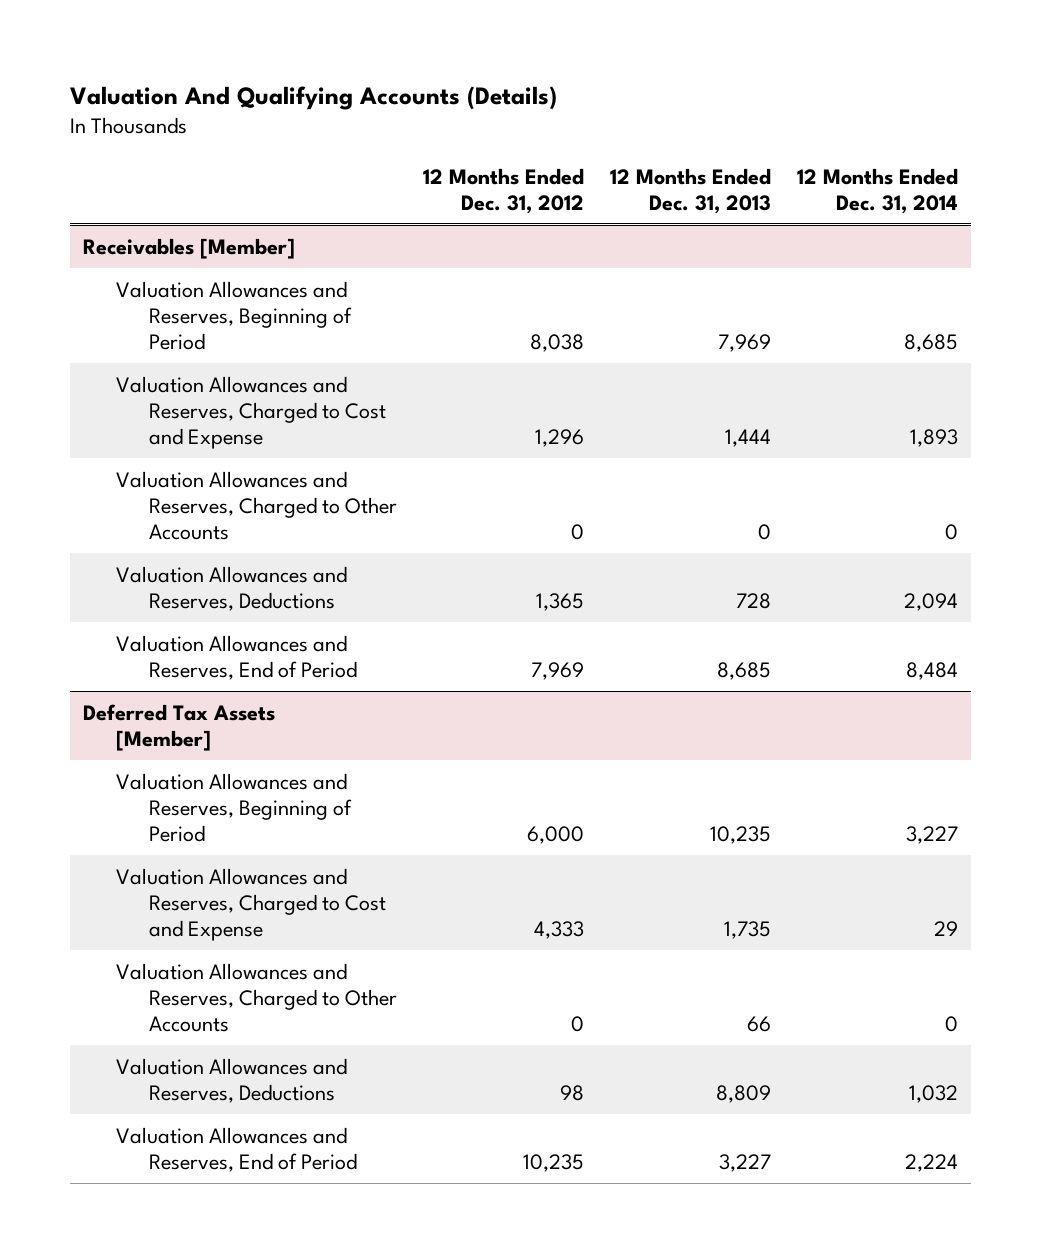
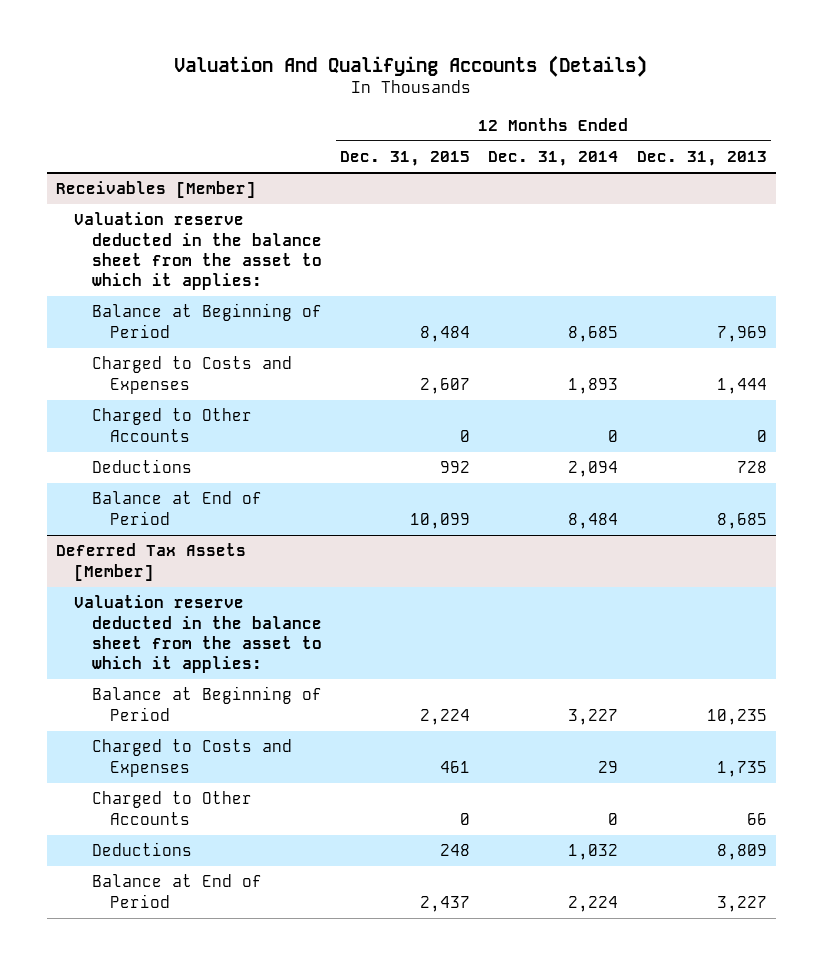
[423,167,585,214] 12 Months Ended Dec. 31, 2012 -> none
none -> [340,151,471,167] Dec. 31, 2015
none -> [73,212,322,291] Valuation reserve deducted in the balance sheet from the asset to which it applies:
[115,280,353,350] Valuation Allowances and Reserves, Beginning of Period -> [91,303,322,338] Balance at Beginning of Period
[115,375,387,449] Valuation Allowances and Reserves, Charged to Cost and Expense -> [91,356,292,394] Charged to Costs and Expenses
[115,470,398,540] Valuation Allowances and Reserves, Charged to Other Accounts -> [91,408,252,442] Charged to Other Accounts
[115,565,347,611] Valuation Allowances and Reserves, Deductions -> [91,459,192,474] Deductions
[115,634,358,680] Valuation Allowances and Reserves, End of Period -> [91,491,262,525] Balance at End of Period
none -> [73,595,322,674] Valuation reserve deducted in the balance sheet from the asset to which it applies:
[115,772,353,842] Valuation Allowances and Reserves, Beginning of Period -> [91,686,322,721] Balance at Beginning of Period
[115,867,387,941] Valuation Allowances and Reserves, Charged to Cost and Expense -> [91,739,292,777] Charged to Costs and Expenses
[115,962,398,1032] Valuation Allowances and Reserves, Charged to Other Accounts -> [91,791,252,825] Charged to Other Accounts
[115,1057,347,1103] Valuation Allowances and Reserves, Deductions -> [91,842,192,857] Deductions
[115,1126,358,1172] Valuation Allowances and Reserves, End of Period -> [91,874,262,908] Balance at End of Period

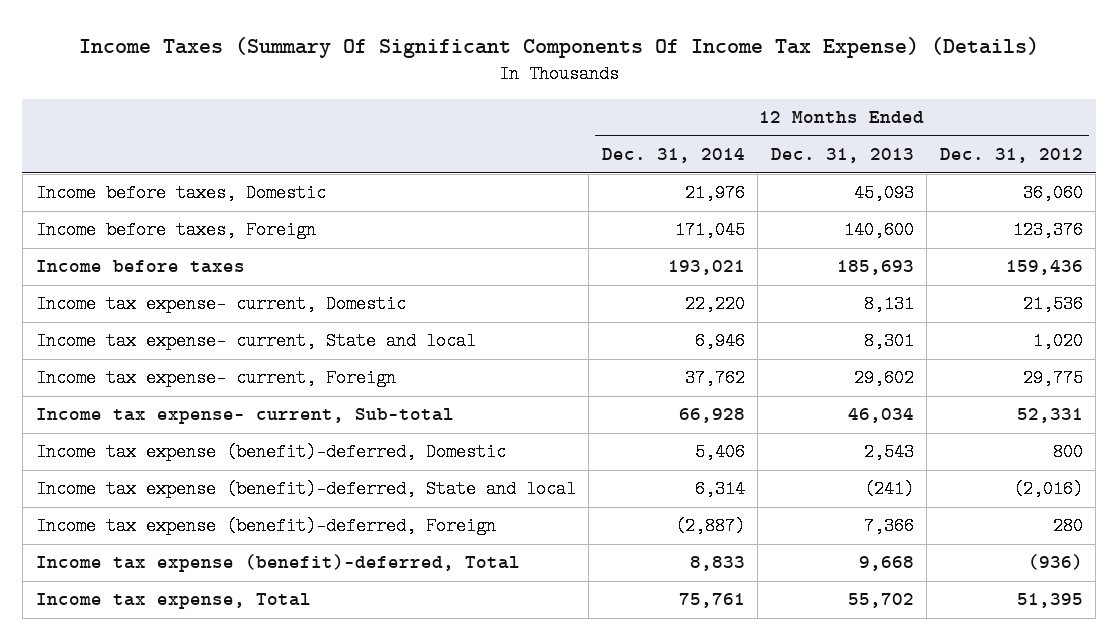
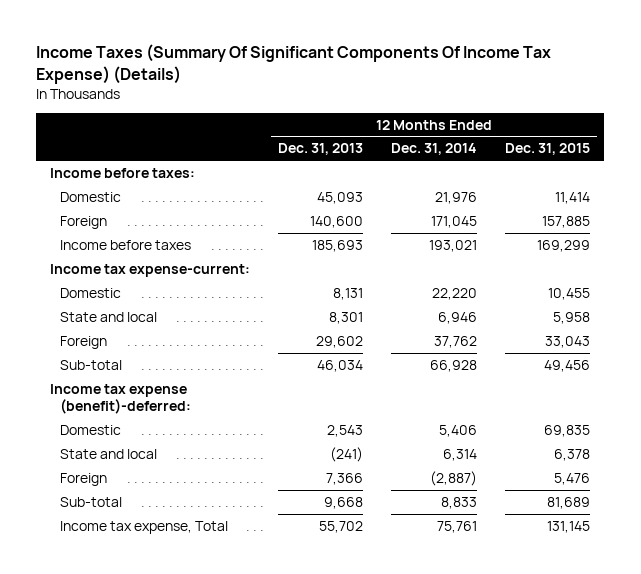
[939,148,1083,164] Dec. 31, 2012 -> none
none -> [505,143,591,156] Dec. 31, 2015
none -> [50,168,196,179] Income before taxes:
[35,184,326,203] Income before taxes, Domestic -> [60,192,122,203] Domestic
[35,221,316,240] Income before taxes, Foreign -> [60,216,108,230] Foreign
none -> [50,264,251,278] Income tax expense-current:
[35,295,406,314] Income tax expense- current, Domestic -> [60,288,122,299] Domestic
[35,332,476,351] Income tax expense- current, State and local -> [60,312,158,323] State and local
[35,369,396,388] Income tax expense- current, Foreign -> [60,336,108,350] Foreign
[35,408,454,425] Income tax expense- current, Sub-total -> [60,360,123,371] Sub-total
none -> [50,384,192,414] Income tax expense (benefit)-deferred:
[35,443,506,462] Income tax expense (benefit)-deferred, Domestic -> [60,425,122,436] Domestic
[35,480,576,499] Income tax expense (benefit)-deferred, State and local -> [60,449,158,460] State and local
[35,517,496,536] Income tax expense (benefit)-deferred, Foreign -> [60,473,108,487] Foreign
[35,554,520,573] Income tax expense (benefit)-deferred, Total -> [60,497,123,508] Sub-total

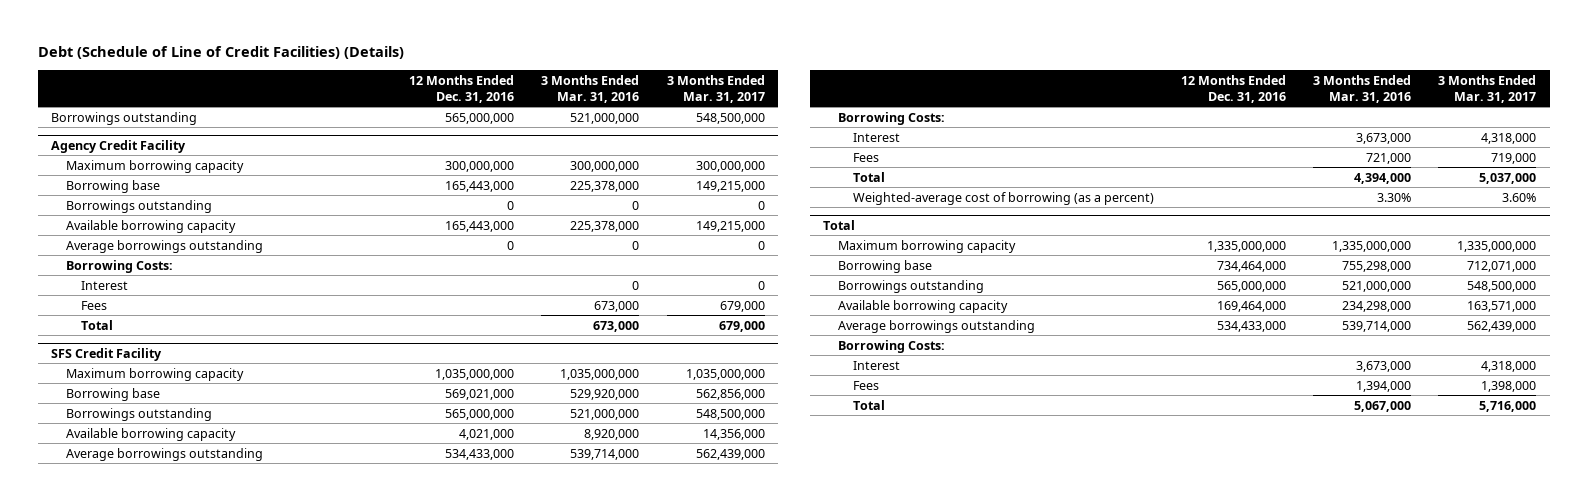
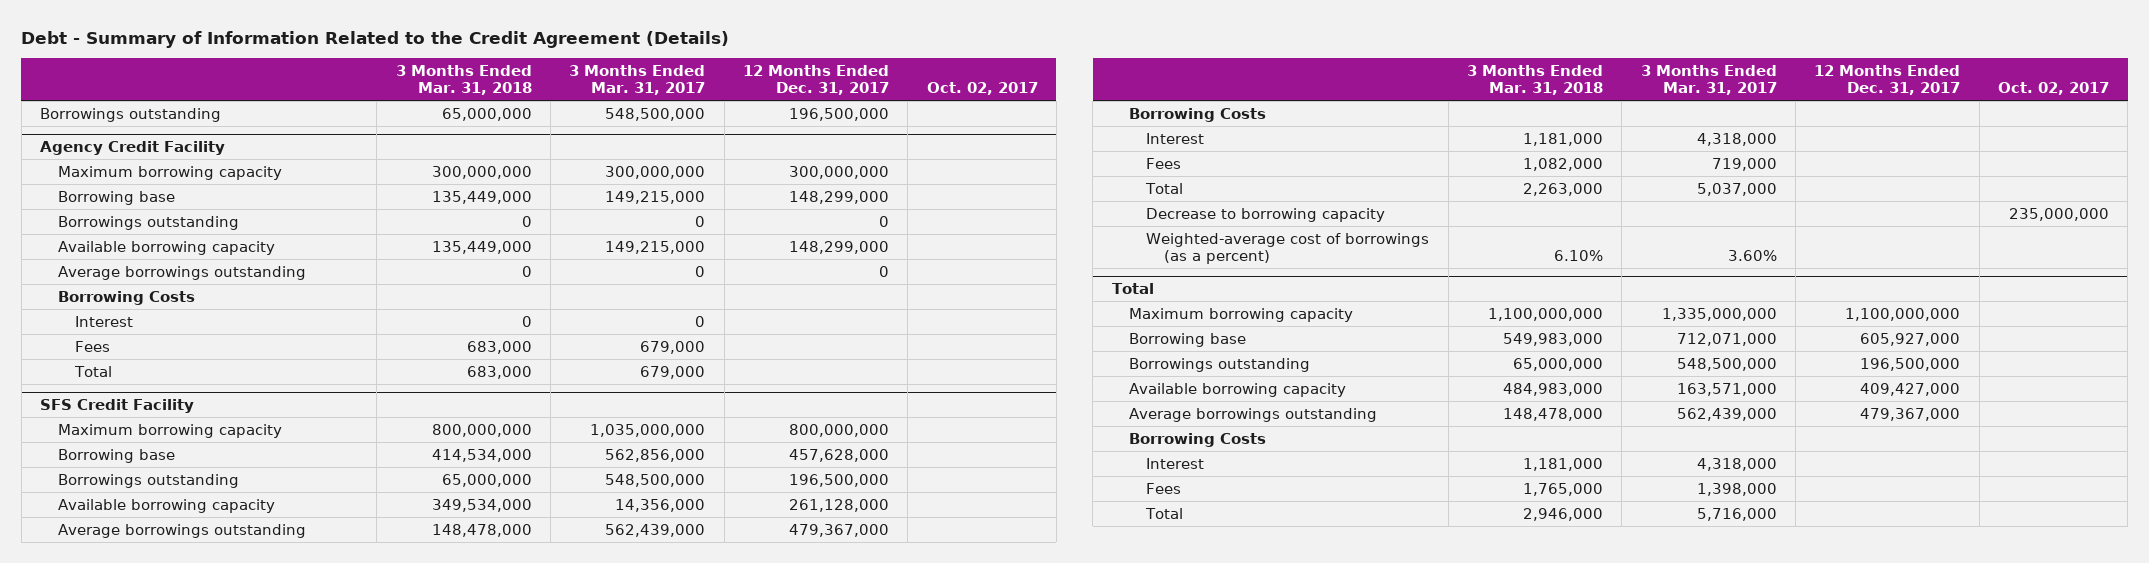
[37,46,404,60] Debt (Schedule of Line of Credit Facilities) (Details) -> [21,30,730,48] Debt - Summary of Information Related to the Credit Agreement (Details)
[409,74,515,103] 12 Months Ended Dec. 31, 2016 -> none
[541,74,640,103] 3 Months Ended Mar. 31, 2016 -> none
none -> [395,65,532,95] 3 Months Ended Mar. 31, 2018
none -> [742,65,889,95] 12 Months Ended Dec. 31, 2017
none -> [926,81,1038,95] Oct. 02, 2017
[66,259,174,273] Borrowing Costs: -> [57,290,195,305] Borrowing Costs
[838,111,946,125] Borrowing Costs: -> [1128,107,1266,122] Borrowing Costs
none -> [1146,207,1386,222] Decrease to borrowing capacity
[852,191,1154,205] Weighted-average cost of borrowing (as a percent) -> [1146,232,1430,264] Weighted-average cost of borrowings (as a percent)
[838,339,946,353] Borrowing Costs: -> [1128,432,1266,447] Borrowing Costs

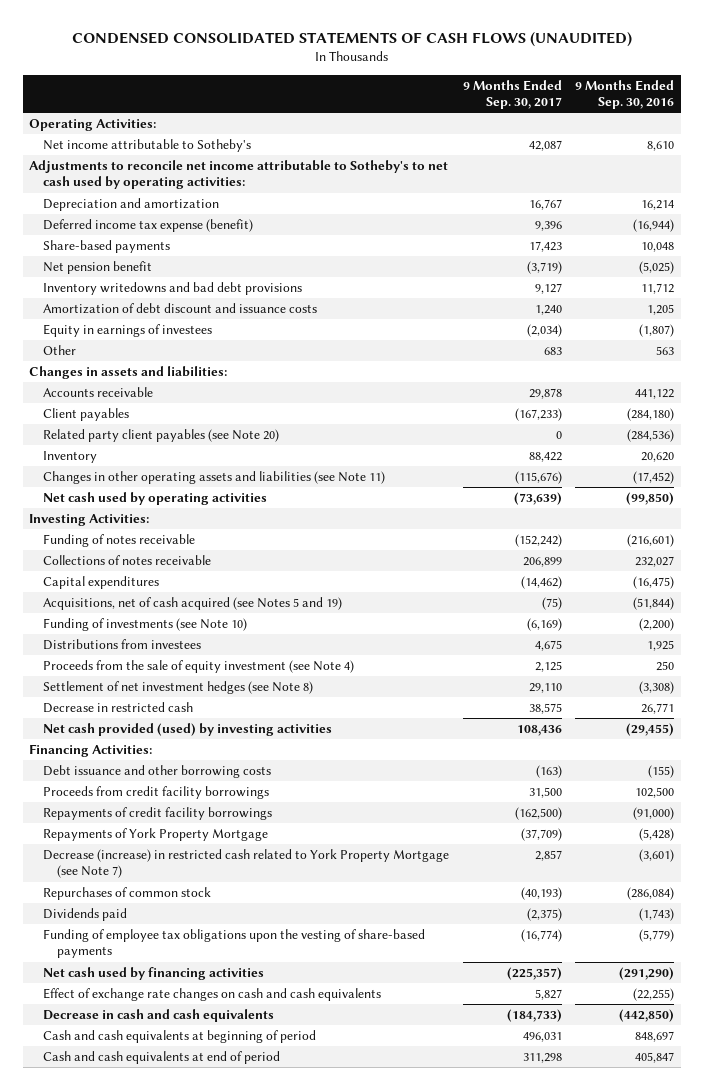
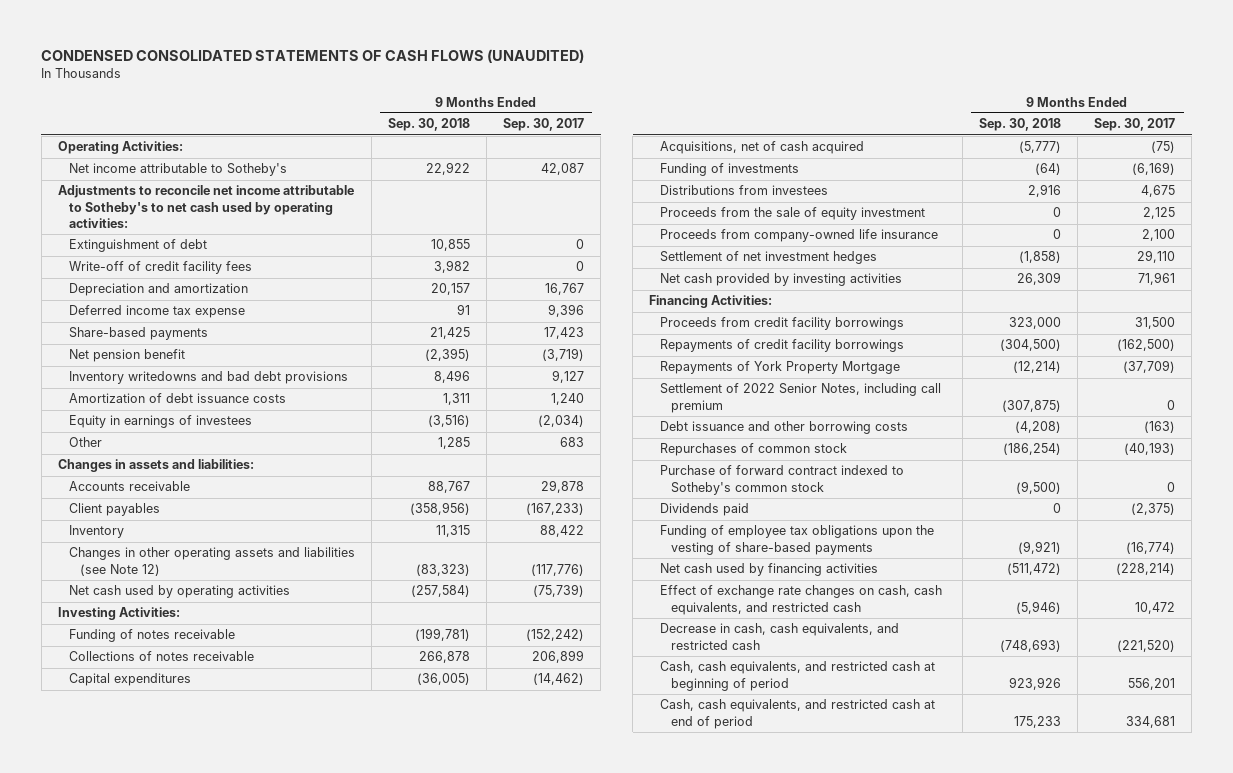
[574,79,674,110] 9 Months Ended Sep. 30, 2016 -> none
none -> [388,118,471,132] Sep. 30, 2018
none -> [68,239,207,253] Extinguishment of debt
none -> [68,261,252,275] Write-off of credit facility fees
[43,218,254,232] Deferred income tax expense (benefit) -> [68,305,245,319] Deferred income tax expense
[43,302,318,314] Amortization of debt discount and issuance costs -> [68,393,286,404] Amortization of debt issuance costs
[43,428,280,442] Related party client payables (see Note 20) -> none
[43,470,386,484] Changes in other operating assets and liabilities (see Note 11) -> [68,547,355,576] Changes in other operating assets and liabilities (see Note 12)
[514,470,562,484] (115,676) -> [531,563,585,576] (117,776)
[513,491,562,505] (73,639) -> [533,584,585,598] (75,739)
[43,596,343,610] Acquisitions, net of cash acquired (see Notes 5 and 19) -> [659,141,864,155] Acquisitions, net of cash acquired
[43,617,248,631] Funding of investments (see Note 10) -> [659,163,799,177] Funding of investments
[43,701,194,713] Decrease in restricted cash -> none
[43,659,355,673] Proceeds from the sale of equity investment (see Note 4) -> [659,207,925,221] Proceeds from the sale of equity investment
none -> [659,229,938,243] Proceeds from company-owned life insurance
[43,680,314,694] Settlement of net investment hedges (see Note 8) -> [659,251,877,265] Settlement of net investment hedges
[43,722,333,736] Net cash provided (used) by investing activities -> [659,273,902,287] Net cash provided by investing activities
[516,724,562,736] 108,436 -> [1138,272,1176,286] 71,961
[43,848,450,879] Decrease (increase) in restricted cash related to York Property Mortgage (see Note 7) -> none
none -> [659,383,941,413] Settlement of 2022 Senior Notes, including call premium
[43,764,272,778] Debt issuance and other borrowing costs -> [659,421,908,435] Debt issuance and other borrowing costs
none -> [659,465,904,495] Purchase of forward contract indexed to Sotheby's common stock
[506,966,562,980] (225,357) -> [1116,563,1176,576] (228,214)
[43,987,382,1001] Effect of exchange rate changes on cash and cash equivalents -> [659,585,942,615] Effect of exchange rate changes on cash, cash equivalents, and restricted cash
[534,988,562,1000] 5,827 -> [1135,601,1176,614] 10,472
[43,1008,275,1022] Decrease in cash and cash equivalents -> [659,623,899,650] Decrease in cash, cash equivalents, and restricted cash
[506,1008,562,1022] (184,733) -> [1117,639,1176,652] (221,520)
[43,1029,317,1043] Cash and cash equivalents at beginning of period -> [659,661,935,691] Cash, cash equivalents, and restricted cash at beginning of period
[522,1031,562,1042] 496,031 -> [1128,677,1176,690] 556,201
[43,1050,281,1064] Cash and cash equivalents at end of period -> [659,699,935,729] Cash, cash equivalents, and restricted cash at end of period
[522,1052,562,1063] 311,298 -> [1126,715,1176,728] 334,681

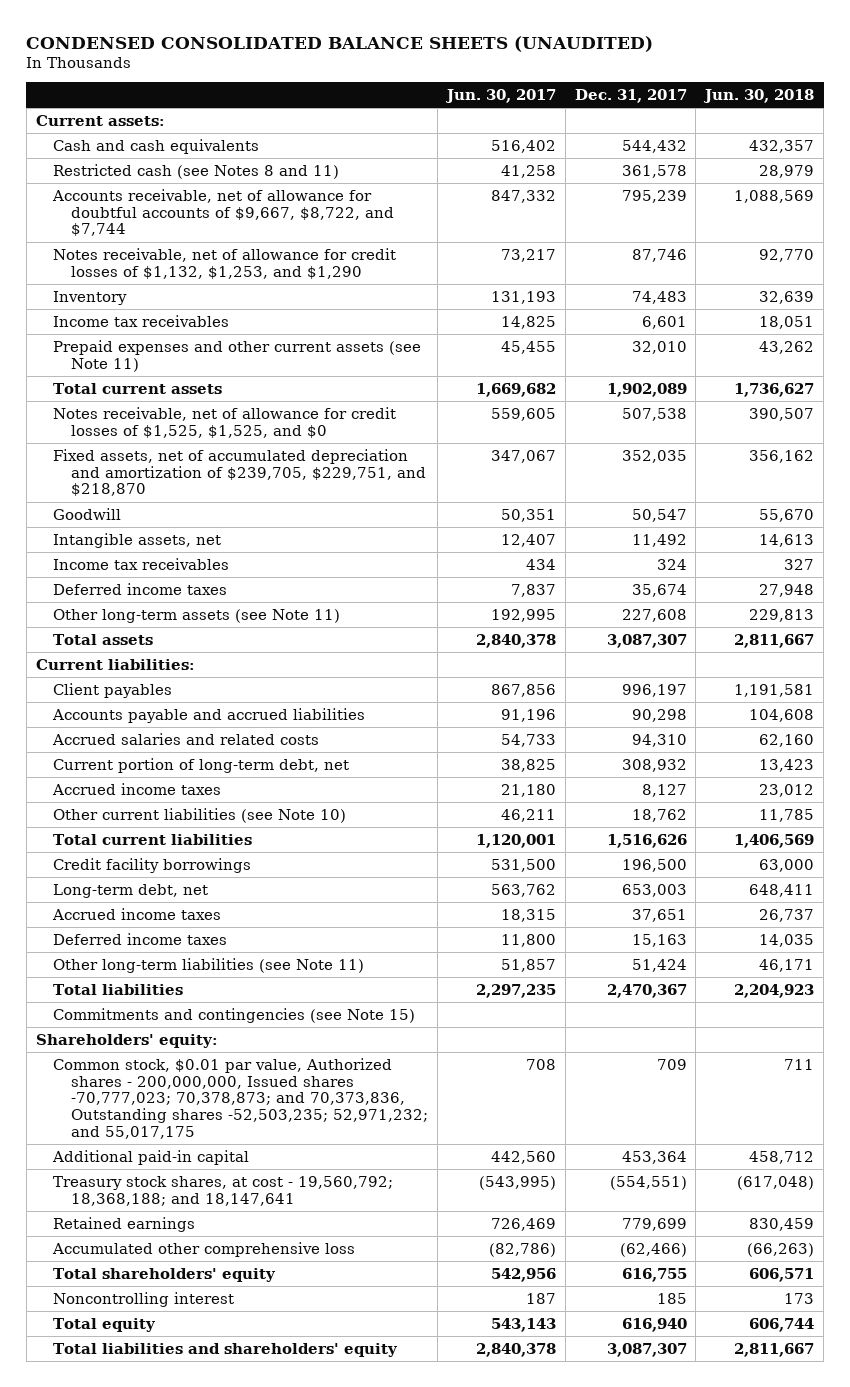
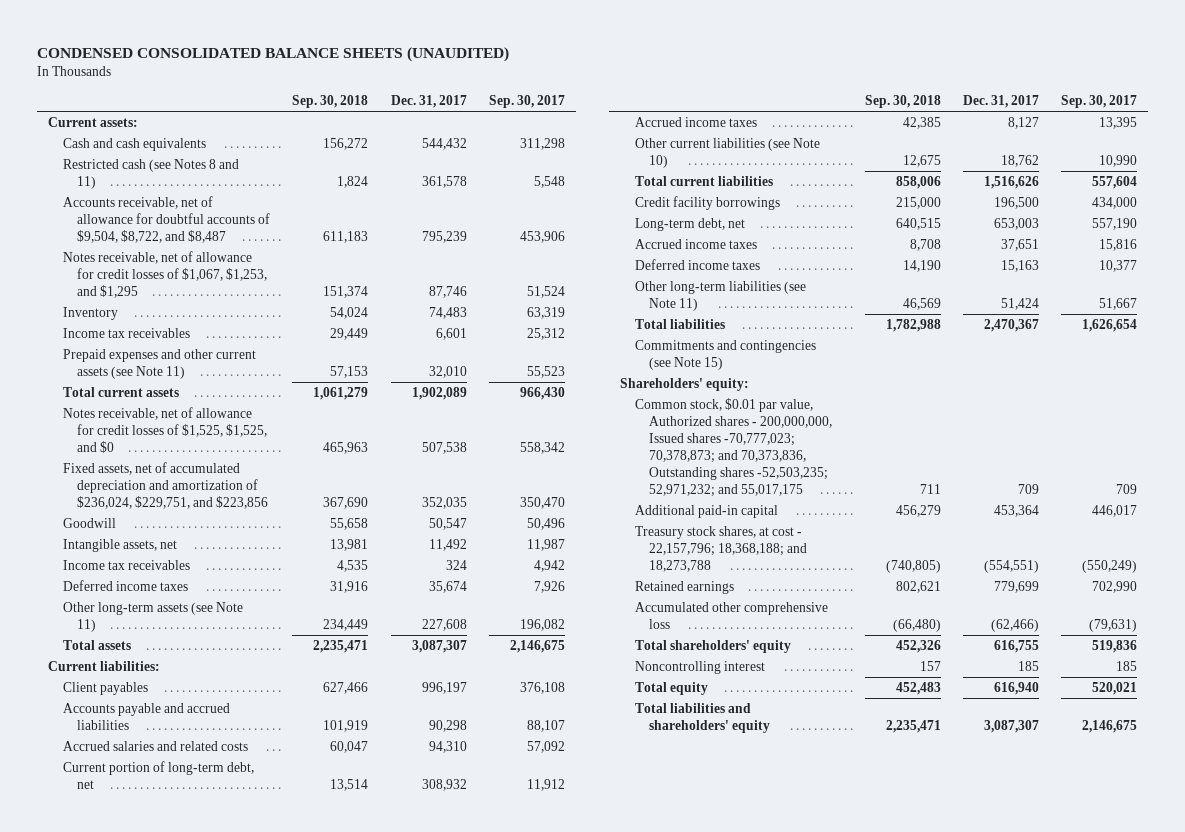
[444,89,556,104] Jun. 30, 2017 -> none
[703,89,815,104] Jun. 30, 2018 -> none
none -> [292,94,369,108] Sep. 30, 2018
none -> [488,94,565,108] Sep. 30, 2017
[52,188,395,237] Accounts receivable, net of allowance for doubtful accounts of $9,667, $8,722, and $7,744 -> [62,196,271,244] Accounts receivable, net of allowance for doubtful accounts of $9,504, $8,722, and $8,487
[53,247,397,279] Notes receivable, net of allowance for credit losses of $1,132, $1,253, and $1,290 -> [62,251,268,299] Notes receivable, net of allowance for credit losses of $1,067, $1,253, and $1,295
[53,448,427,497] Fixed assets, net of accumulated depreciation and amortization of $239,705, $229,751, and $218,870 -> [62,462,269,510] Fixed assets, net of accumulated depreciation and amortization of $236,024, $229,751, and $223,856
[53,1175,394,1206] Treasury stock shares, at cost - 19,560,792; 18,368,188; and 18,147,641 -> [634,526,808,573] Treasury stock shares, at cost - 22,157,796; 18,368,188; and 18,273,788

